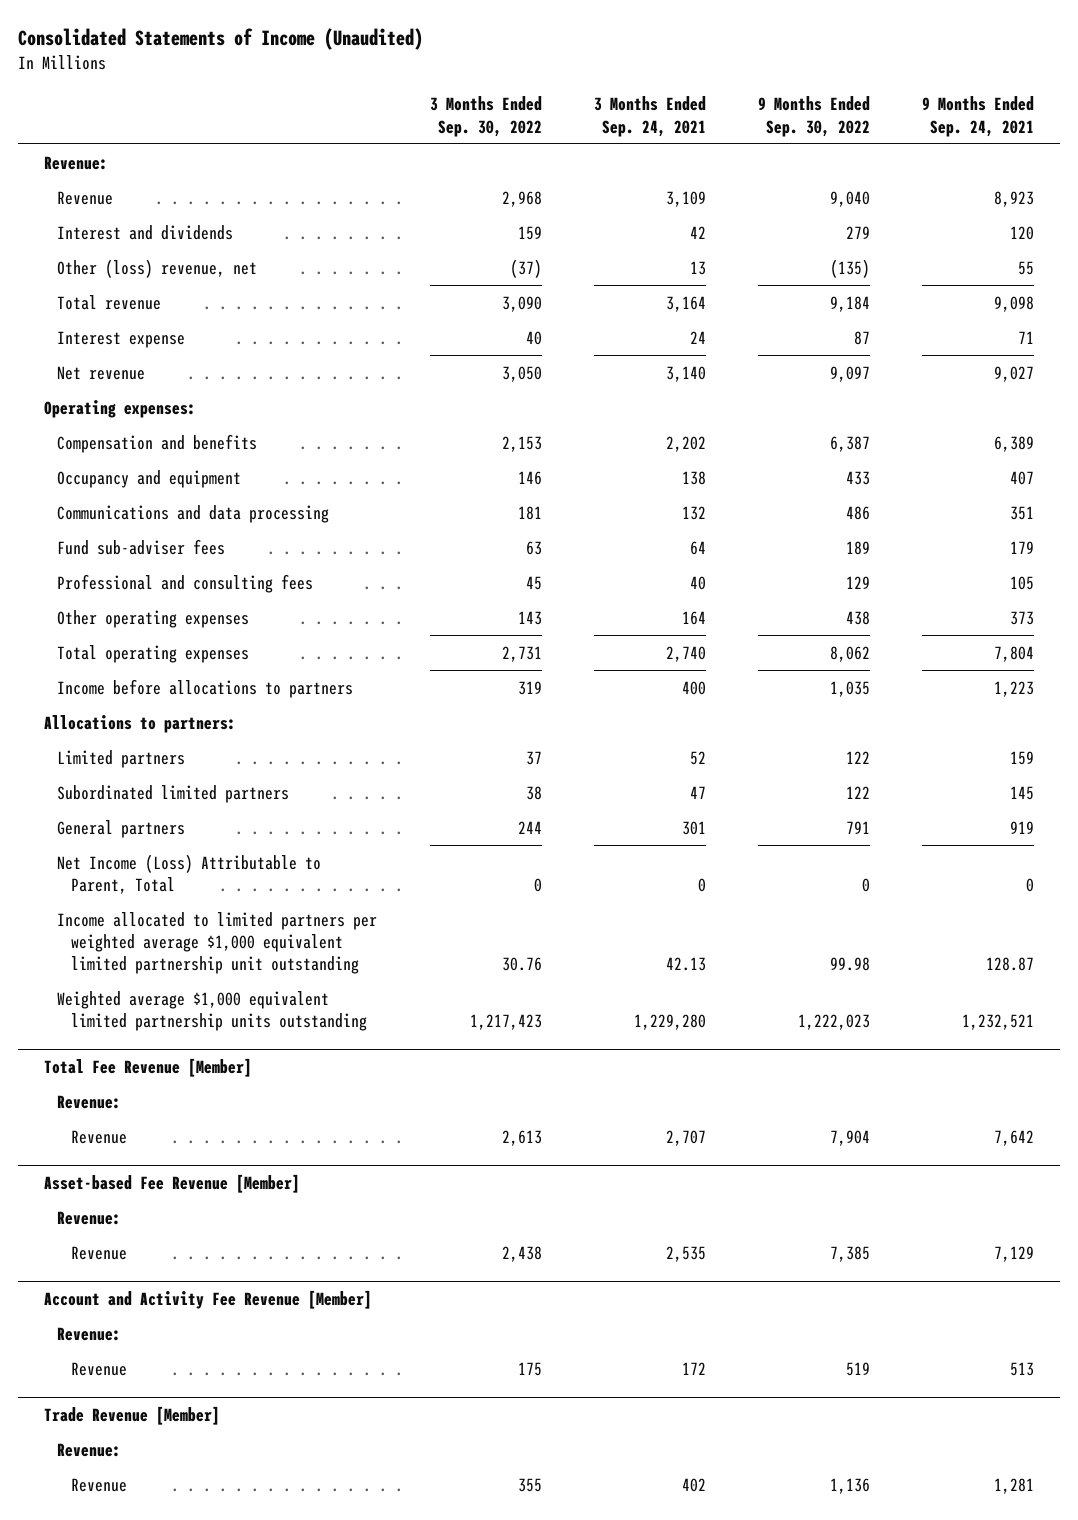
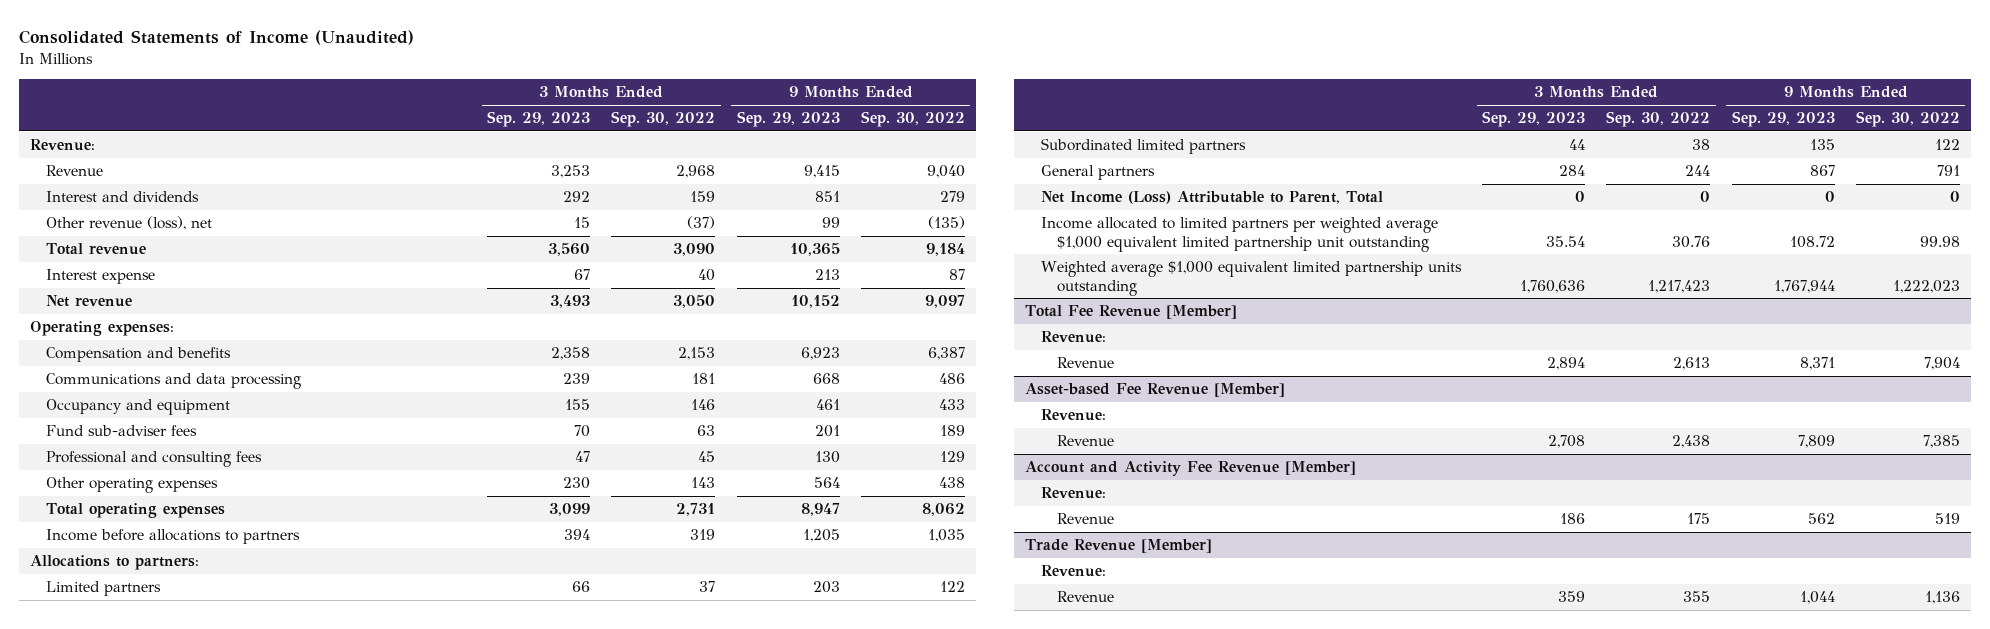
[593,96,706,137] 3 Months Ended Sep. 24, 2021 -> none
[922,96,1035,137] 9 Months Ended Sep. 24, 2021 -> none
none -> [486,111,590,128] Sep. 29, 2023
none -> [736,111,840,128] Sep. 29, 2023
[57,258,258,278] Other (loss) revenue, net -> [45,216,212,231] Other revenue (loss), net
[57,469,242,488] Occupancy and equipment -> [45,399,230,416] Occupancy and equipment

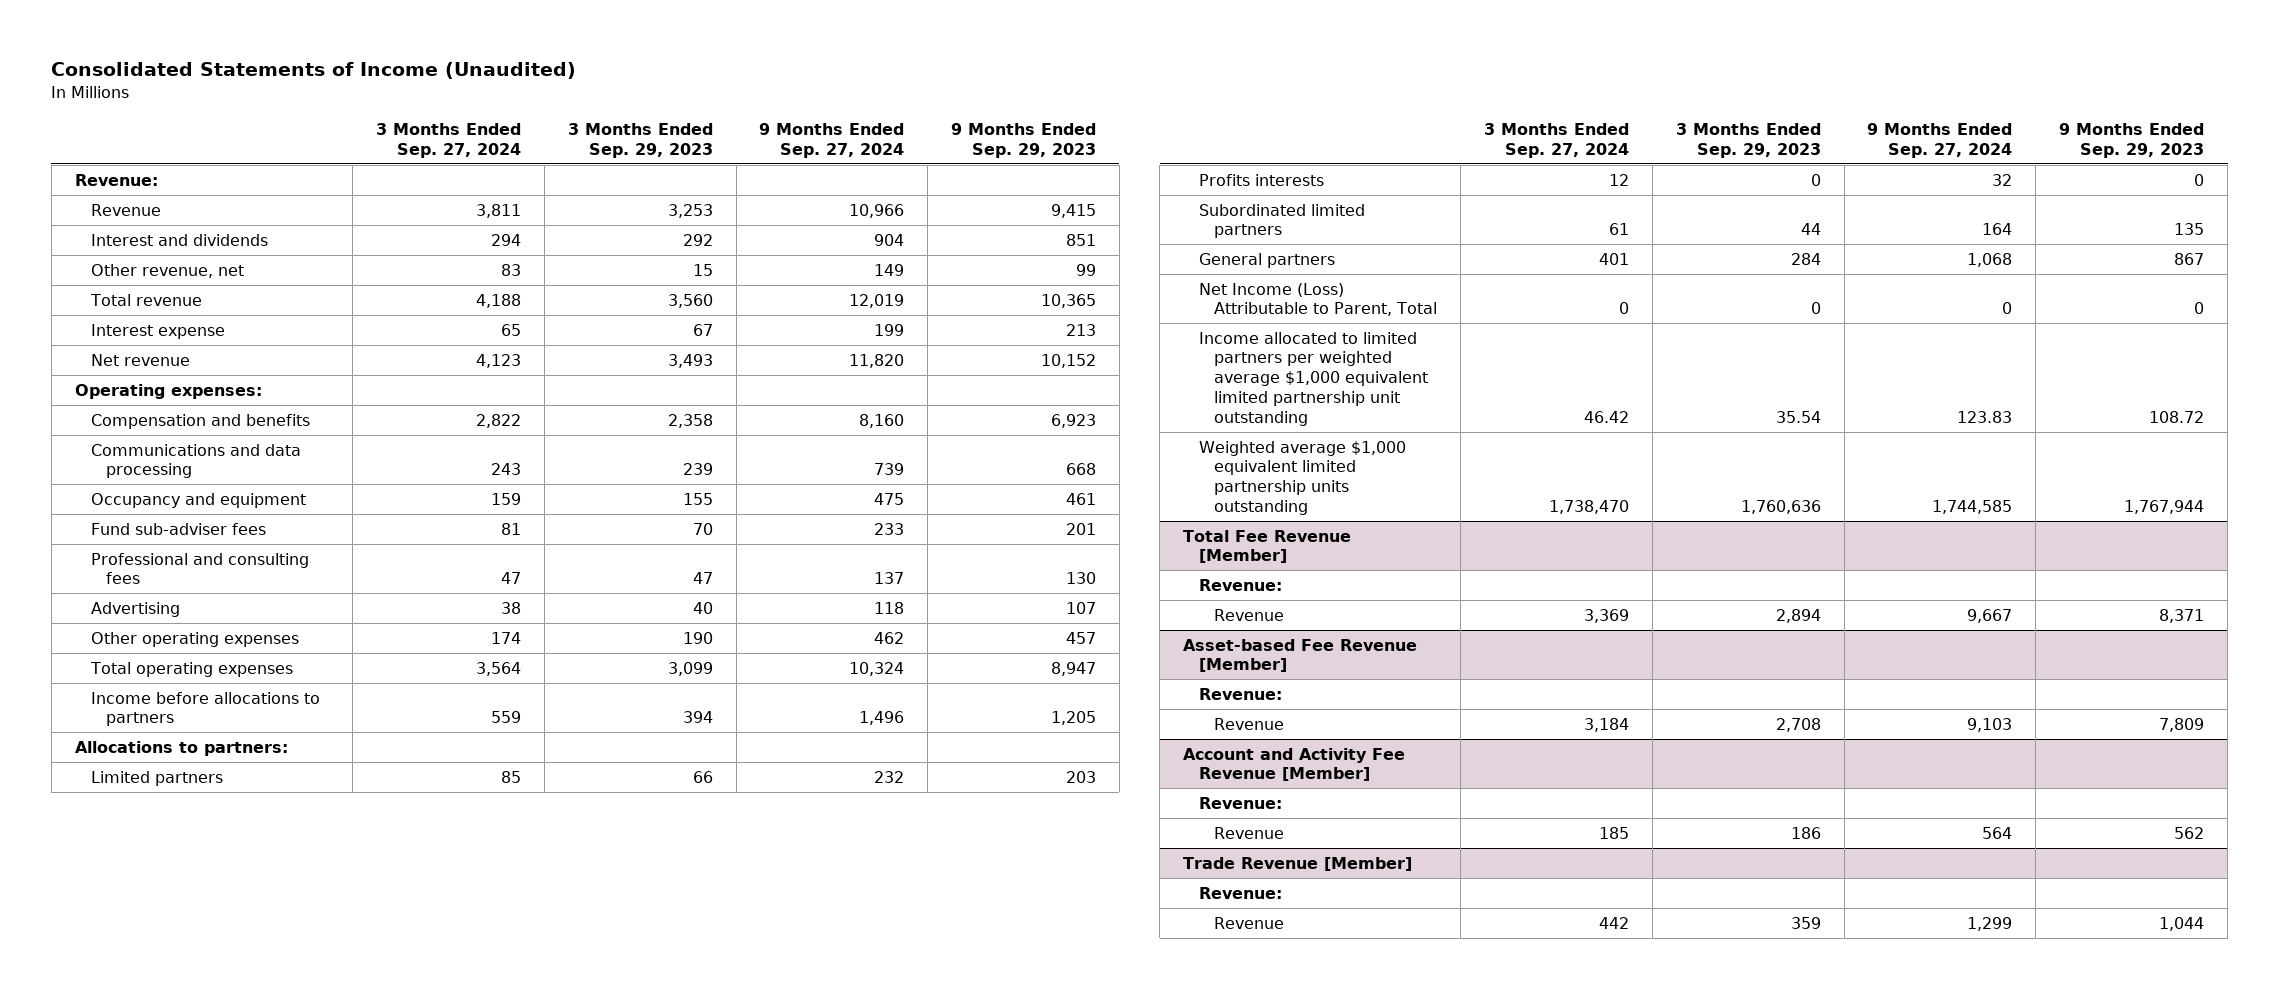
[611,111,716,128] Sep. 30, 2022 -> none
[860,111,965,128] Sep. 30, 2022 -> none
none -> [375,122,521,158] 3 Months Ended Sep. 27, 2024
none -> [759,122,905,158] 9 Months Ended Sep. 27, 2024
[45,216,212,231] Other revenue (loss), net -> [90,263,244,278] Other revenue, net
none -> [90,601,180,617] Advertising
[562,477,590,490] 230 -> [682,631,713,644] 190
[813,477,840,489] 564 -> [1066,631,1097,644] 457
none -> [1198,173,1324,186] Profits interests

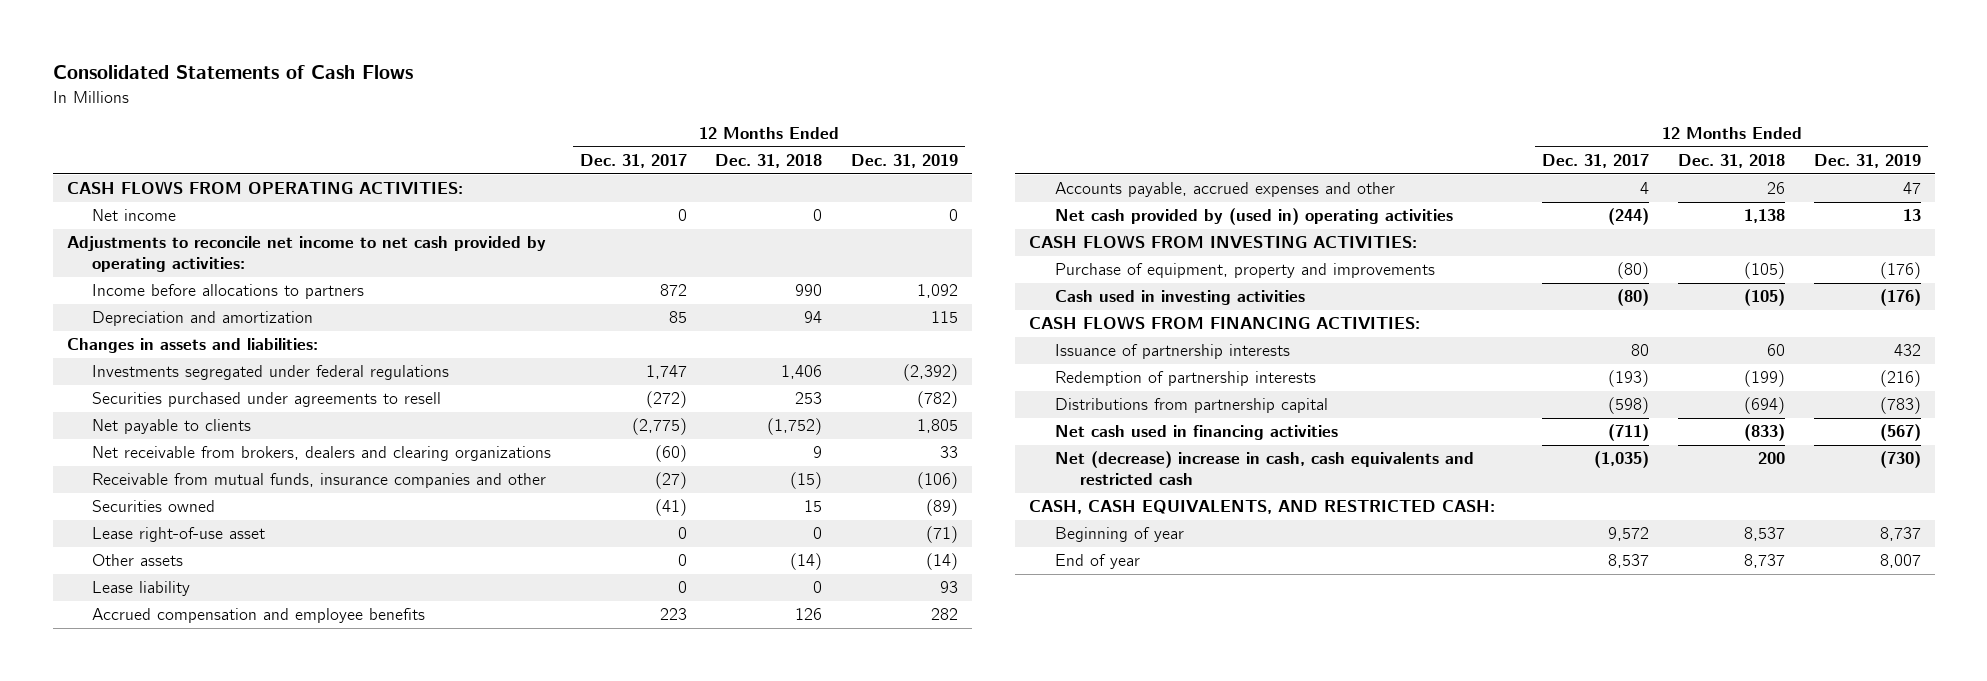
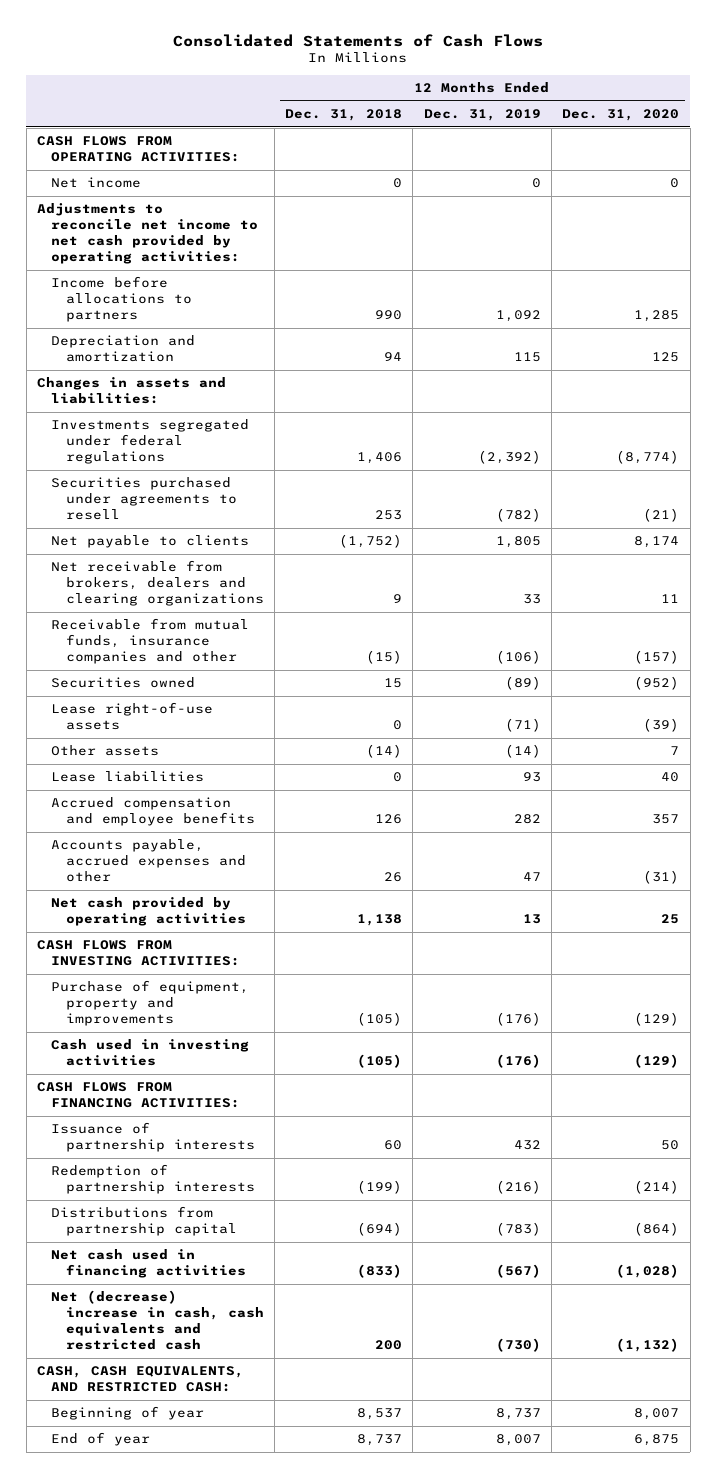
[579,154,687,169] Dec. 31, 2017 -> none
none -> [562,109,680,122] Dec. 31, 2020
[92,527,266,543] Lease right-of-use asset -> [51,702,214,731] Lease right-of-use assets
[92,581,191,597] Lease liability -> [51,771,205,783] Lease liabilities
[1054,208,1453,226] Net cash provided by (used in) operating activities -> [51,897,246,927] Net cash provided by operating activities

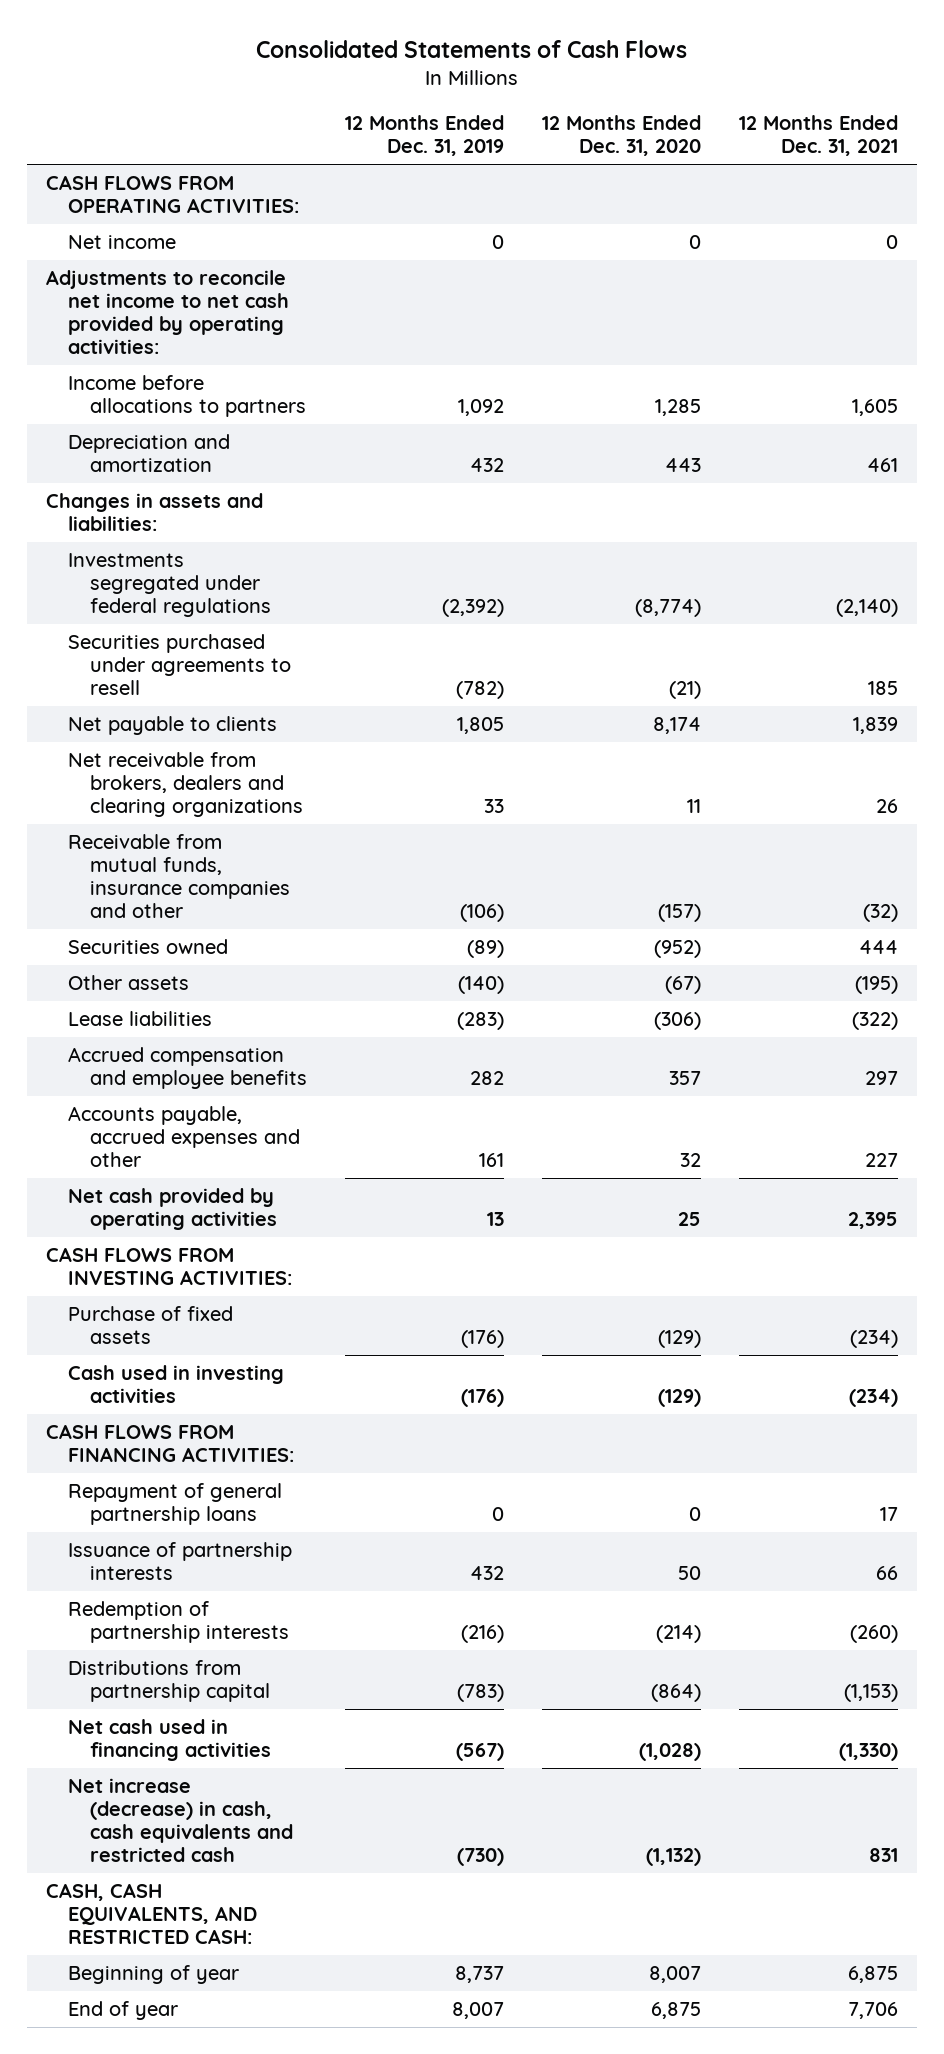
[285,109,403,122] Dec. 31, 2018 -> none
none -> [738,115,898,157] 12 Months Ended Dec. 31, 2021
[513,352,541,363] 115 -> [470,458,505,473] 432
[652,352,680,363] 125 -> [664,458,701,473] 443
[51,702,214,731] Lease right-of-use assets -> none
[504,744,541,759] (14) -> [458,976,505,995] (140)
[670,746,680,756] 7 -> [664,976,701,995] (67)
[522,772,541,783] 93 -> [457,1012,505,1031] (283)
[661,772,680,783] 40 -> [653,1012,701,1031] (306)
[522,872,541,882] 47 -> [479,1153,505,1168] 161
[643,870,680,885] (31) -> [679,1153,701,1168] 32
[51,980,250,1027] Purchase of equipment, property and improvements -> [68,1306,234,1345] Purchase of fixed assets
none -> [68,1483,283,1526] Repayment of general partnership loans
[51,1290,264,1351] Net (decrease) increase in cash, cash equivalents and restricted cash -> [68,1778,294,1863] Net increase (decrease) in cash, cash equivalents and restricted cash

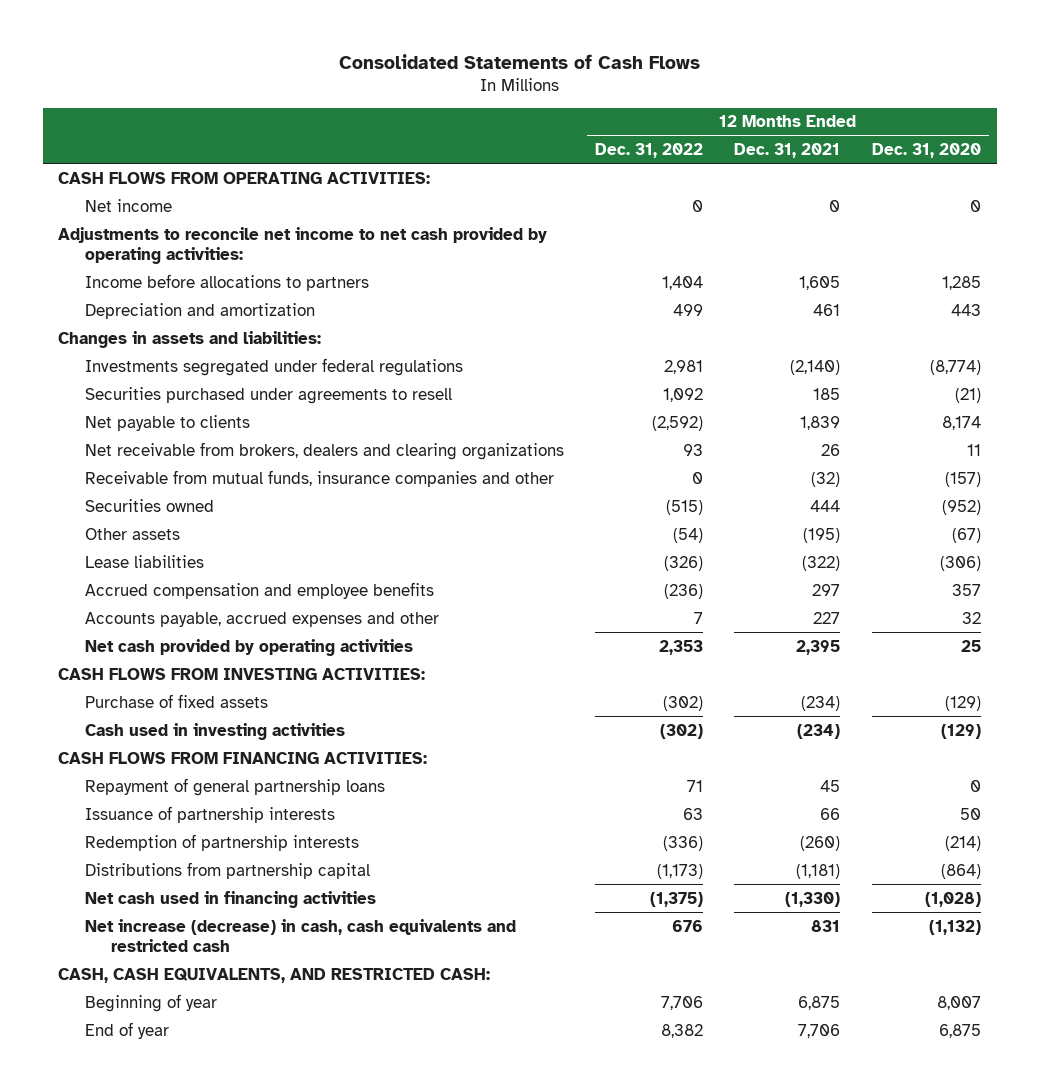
[345,115,505,157] 12 Months Ended Dec. 31, 2019 -> none
none -> [595,143,704,159] Dec. 31, 2022
[879,1507,898,1522] 17 -> [820,779,841,792] 45
[843,1684,898,1703] (1,153) -> [796,863,841,879] (1,181)

